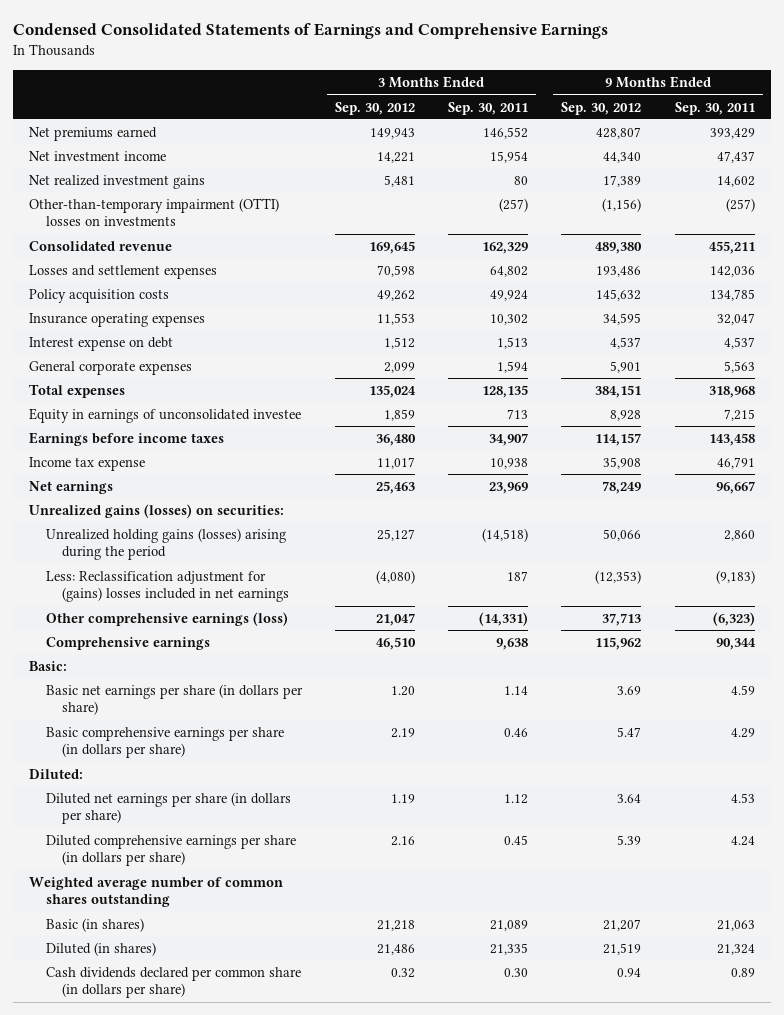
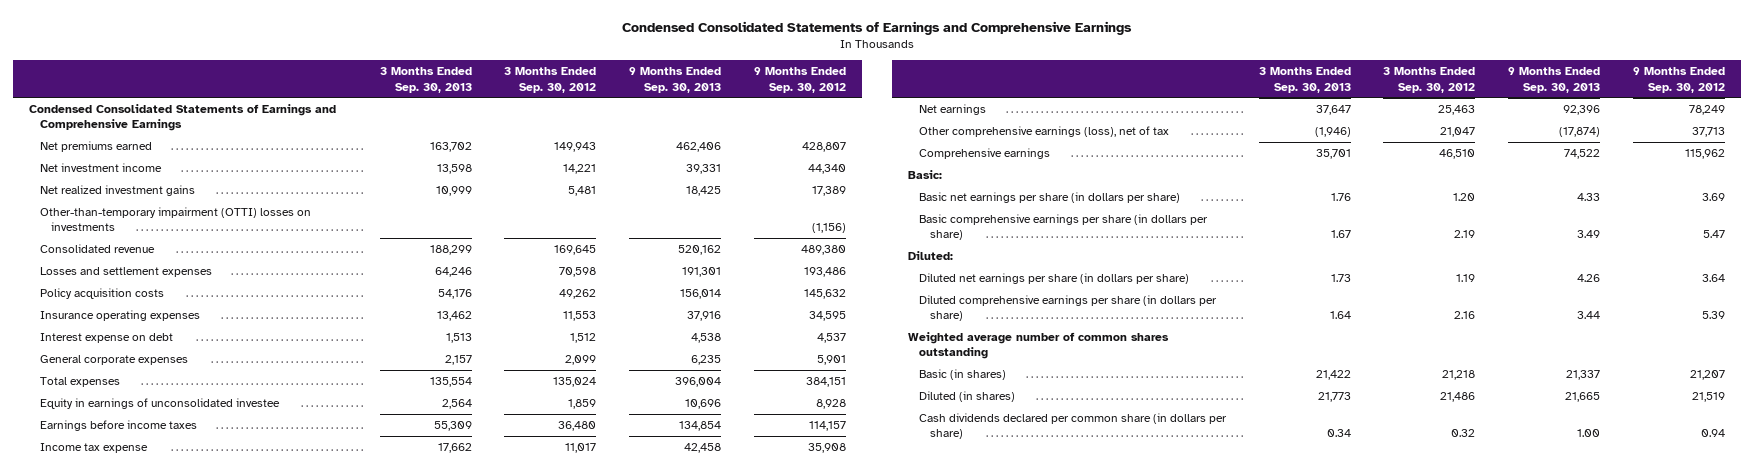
[448,101,529,115] Sep. 30, 2011 -> none
[674,101,755,115] Sep. 30, 2011 -> none
none -> [379,67,472,93] 3 Months Ended Sep. 30, 2013
none -> [628,67,721,93] 9 Months Ended Sep. 30, 2013
none -> [29,104,337,132] Condensed Consolidated Statements of Earnings and Comprehensive Earnings
[29,504,285,519] Unrealized gains (losses) on securities: -> none
[45,528,286,561] Unrealized holding gains (losses) arising during the period -> none
[45,571,290,603] Less: Reclassification adjustment for (gains) losses included in net earnings -> none
[45,612,288,627] Other comprehensive earnings (loss) -> [919,126,1170,138] Other comprehensive earnings (loss), net of tax

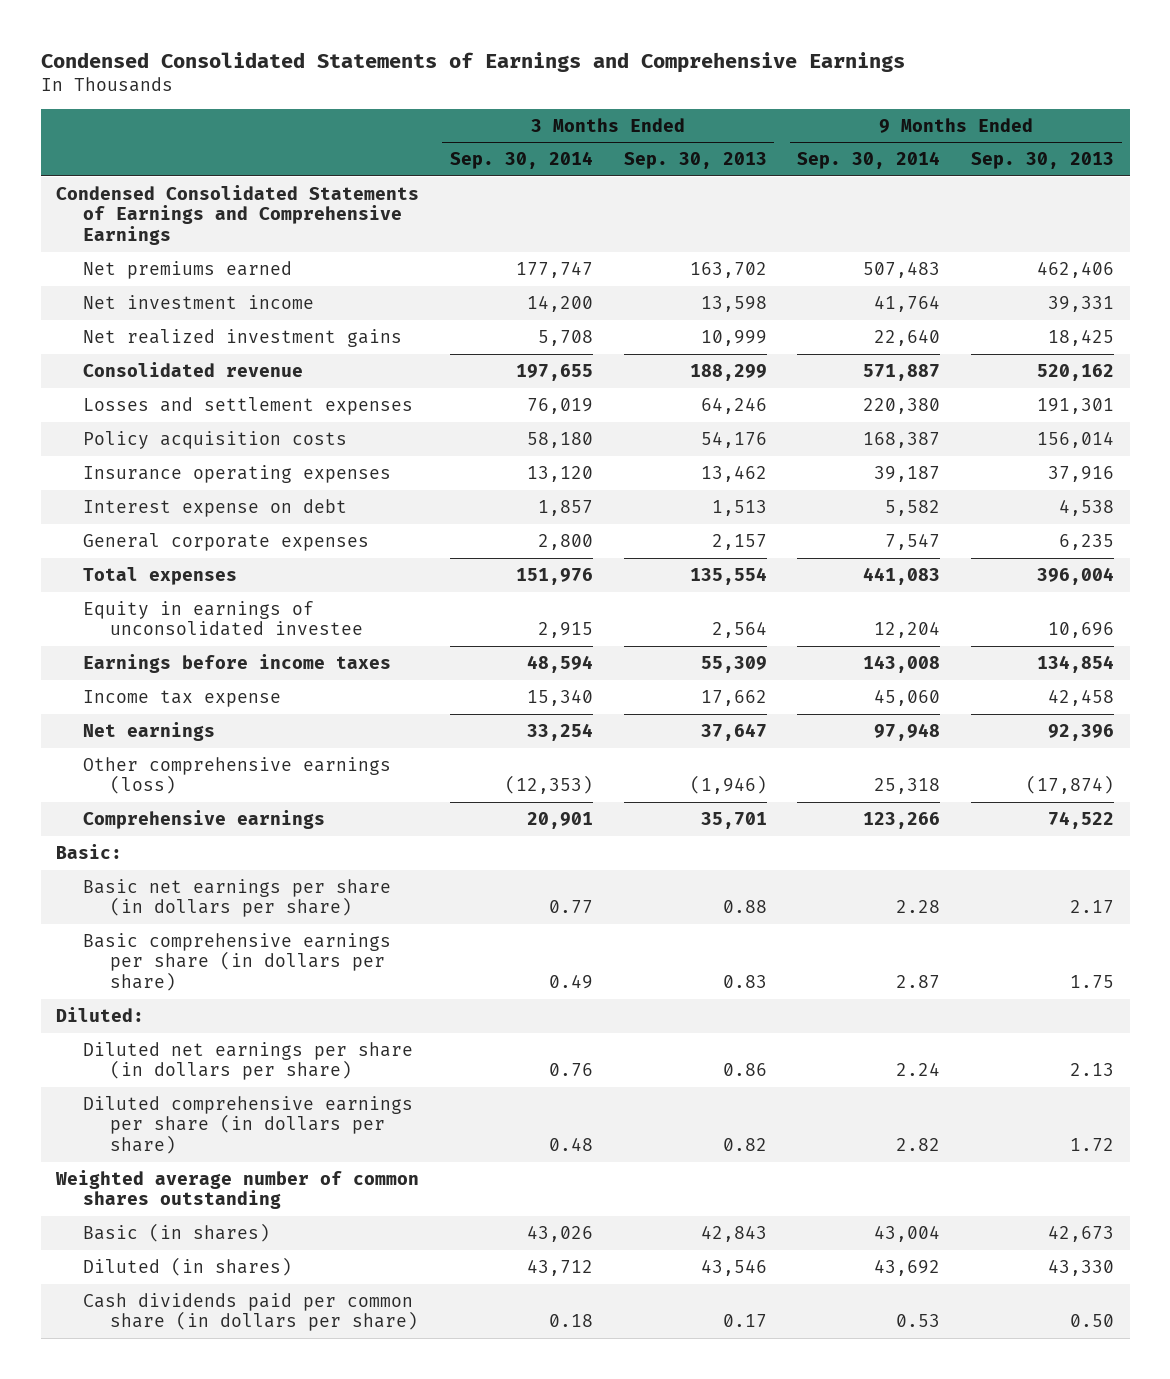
[504,67,597,93] 3 Months Ended Sep. 30, 2012 -> none
[753,67,846,93] 9 Months Ended Sep. 30, 2012 -> none
none -> [449,151,593,170] Sep. 30, 2014
none -> [797,151,941,170] Sep. 30, 2014
[40,207,312,232] Other-than-temporary impairment (OTTI) losses on investments -> none
[919,126,1170,138] Other comprehensive earnings (loss), net of tax -> [82,756,391,795] Other comprehensive earnings (loss)
[1330,193,1351,202] 1.76 -> [722,900,767,914] 0.88
[1577,193,1601,202] 4.33 -> [1070,900,1115,914] 2.17
[1330,230,1351,239] 1.67 -> [722,975,767,989] 0.83
[1577,230,1601,239] 3.49 -> [1070,975,1115,989] 1.75
[1330,274,1351,283] 1.73 -> [722,1063,767,1077] 0.86
[1577,274,1601,283] 4.26 -> [1070,1063,1115,1077] 2.13
[1329,311,1351,320] 1.64 -> [722,1138,767,1152] 0.82
[1577,311,1601,320] 3.44 -> [1070,1138,1115,1152] 1.72
[1315,370,1351,381] 21,422 -> [700,1224,767,1242] 42,843
[1566,370,1601,381] 21,337 -> [1048,1224,1115,1242] 42,673
[1317,392,1351,403] 21,773 -> [700,1258,767,1276] 43,546
[1565,392,1601,403] 21,665 -> [1048,1258,1115,1276] 43,330
[919,413,1228,440] Cash dividends declared per common share (in dollars per share) -> [82,1292,418,1332] Cash dividends paid per common share (in dollars per share)
[1326,429,1351,438] 0.34 -> [722,1314,767,1328] 0.17
[1577,429,1601,438] 1.00 -> [1070,1314,1115,1328] 0.50

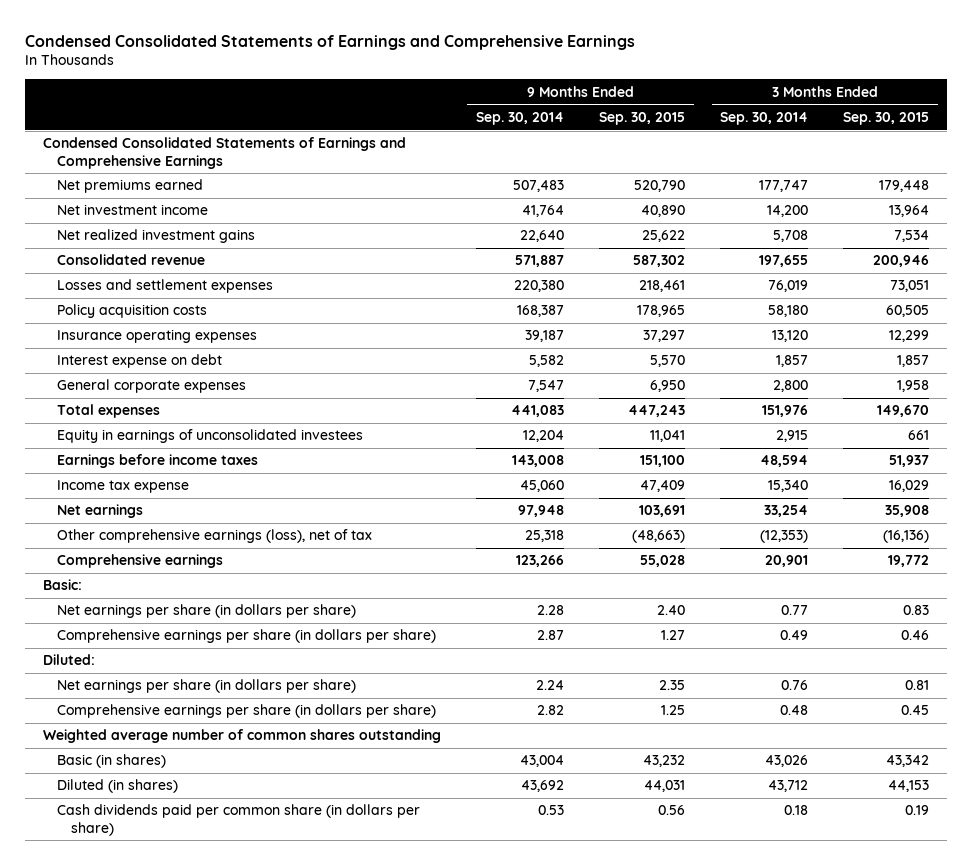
[623,152,767,170] Sep. 30, 2013 -> none
[971,152,1115,170] Sep. 30, 2013 -> none
none -> [599,111,686,125] Sep. 30, 2015
none -> [843,111,930,125] Sep. 30, 2015
[82,600,363,637] Equity in earnings of unconsolidated investee -> [57,429,364,444] Equity in earnings of unconsolidated investees
[82,756,391,795] Other comprehensive earnings (loss) -> [57,529,373,544] Other comprehensive earnings (loss), net of tax
[82,878,391,918] Basic net earnings per share (in dollars per share) -> [57,604,357,619] Net earnings per share (in dollars per share)
[82,932,391,992] Basic comprehensive earnings per share (in dollars per share) -> [57,629,437,644] Comprehensive earnings per share (in dollars per share)
[82,1041,413,1081] Diluted net earnings per share (in dollars per share) -> [57,679,357,694] Net earnings per share (in dollars per share)
[82,1095,413,1155] Diluted comprehensive earnings per share (in dollars per share) -> [57,704,437,719] Comprehensive earnings per share (in dollars per share)

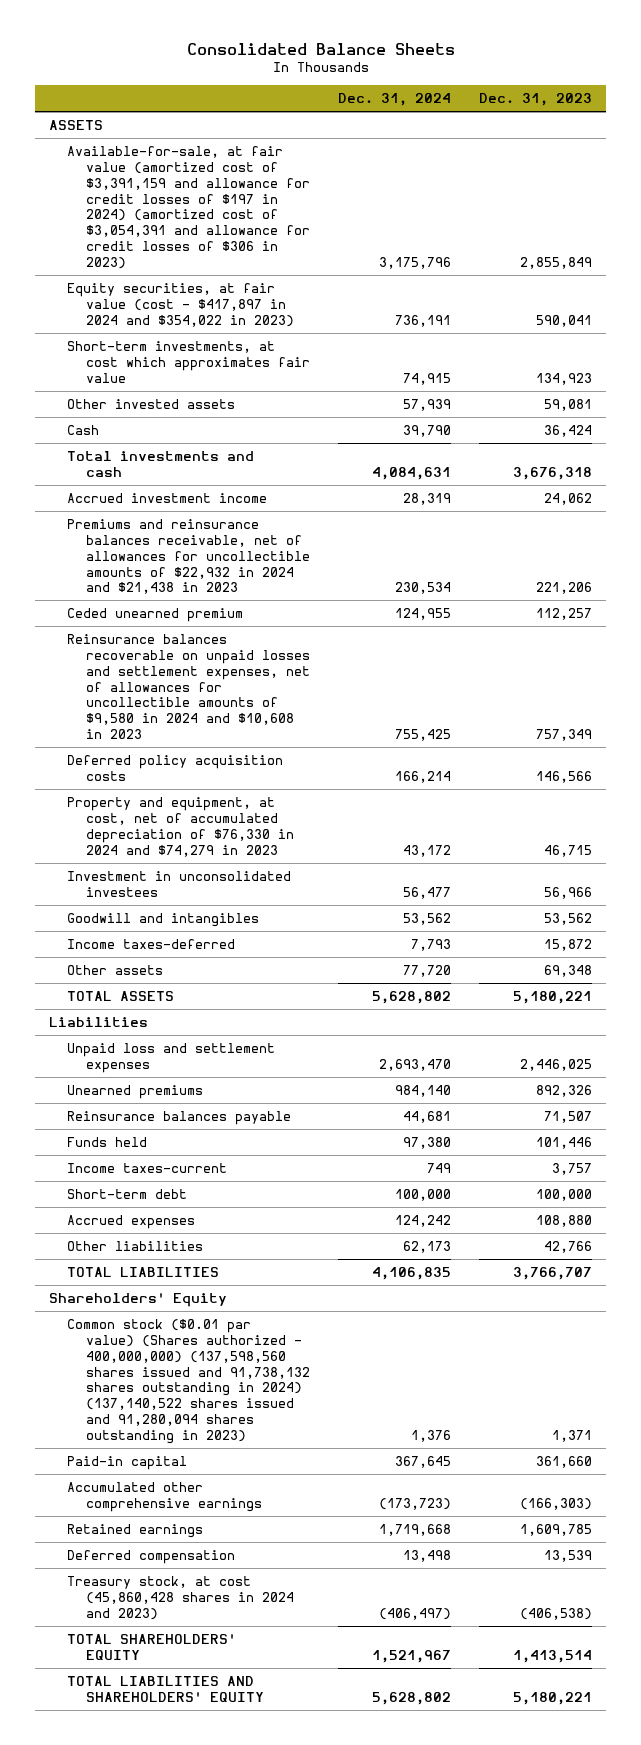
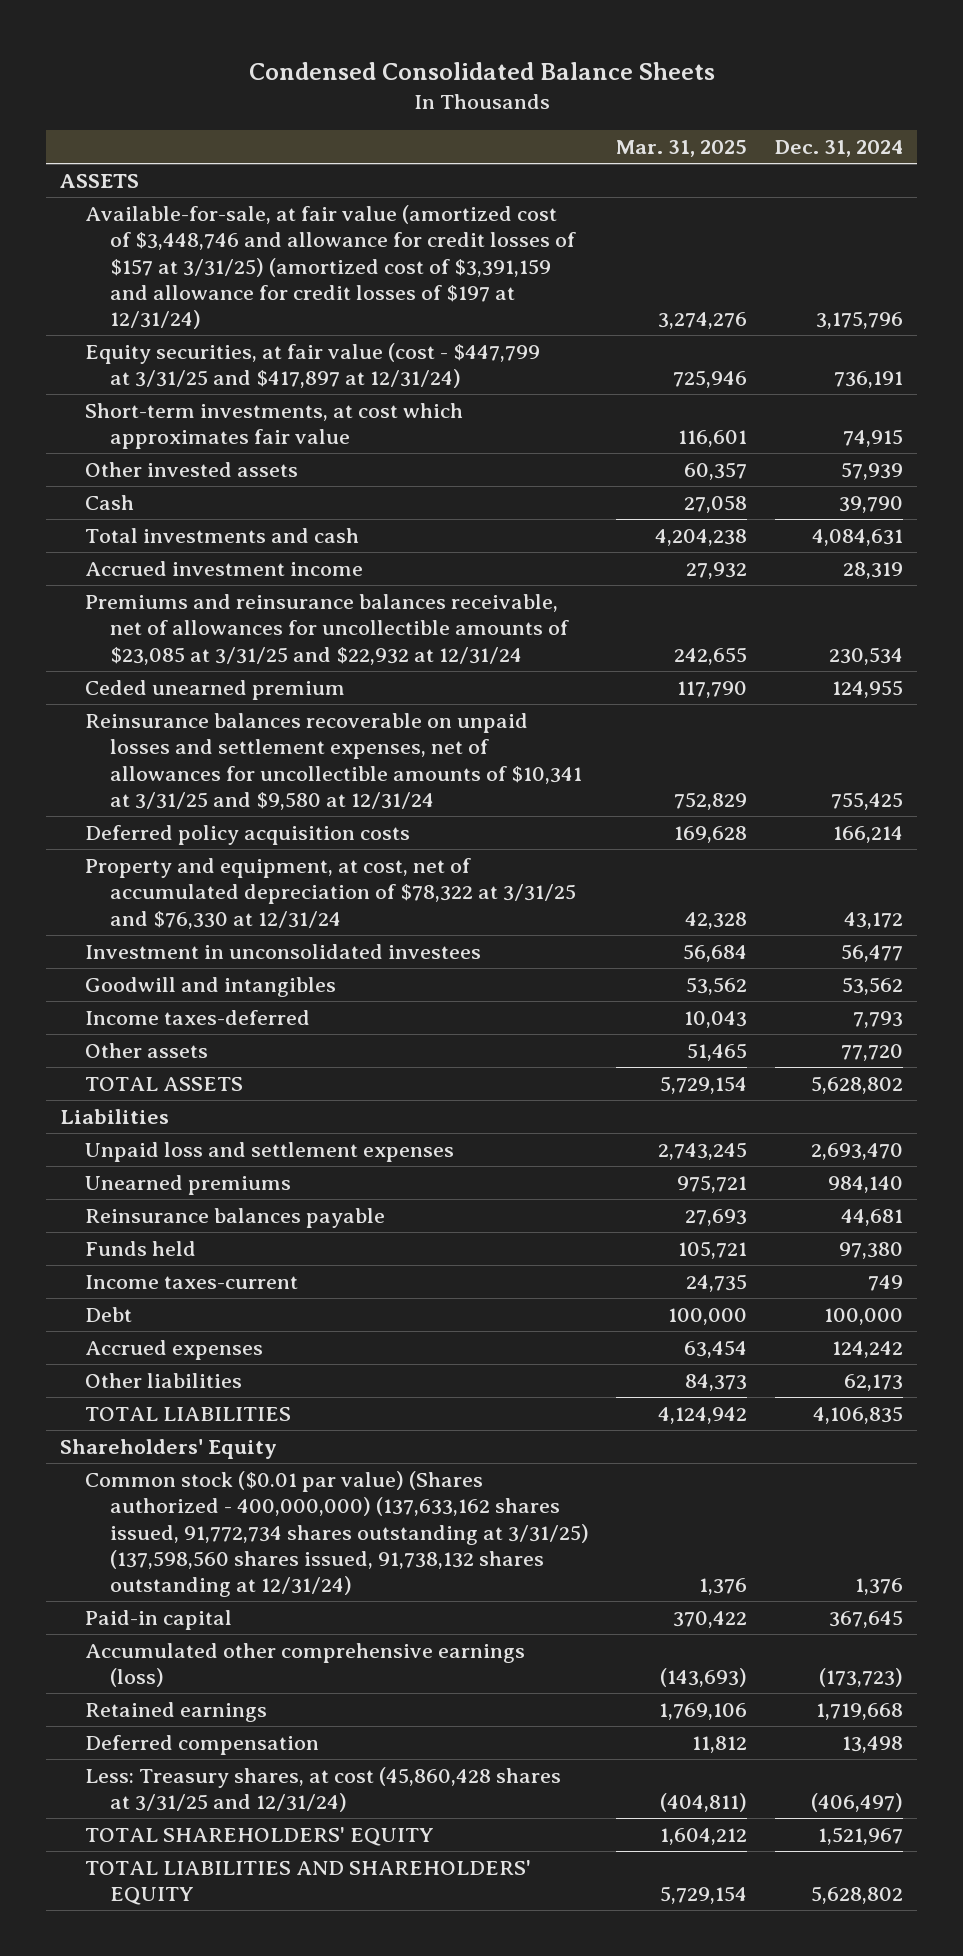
[186,42,455,55] Consolidated Balance Sheets -> [248,61,715,80] Condensed Consolidated Balance Sheets
[479,93,593,107] Dec. 31, 2023 -> none
none -> [616,140,748,158] Mar. 31, 2025
[67,145,310,270] Available-for-sale, at fair value (amortized cost of $3,391,159 and allowance for credit losses of $197 in 2024) (amortized cost of $3,054,391 and allowance for credit losses of $306 in 2023) -> [85,205,576,330] Available-for-sale, at fair value (amortized cost of $3,448,746 and allowance for credit losses of $157 at 3/31/25) (amortized cost of $3,391,159 and allowance for credit losses of $197 at 12/31/24)
[67,282,294,327] Equity securities, at fair value (cost - $417,897 in 2024 and $354,022 in 2023) -> [85,343,541,389] Equity securities, at fair value (cost - $447,799 at 3/31/25 and $417,897 at 12/31/24)
[67,518,310,595] Premiums and reinsurance balances receivable, net of allowances for uncollectible amounts of $22,932 in 2024 and $21,438 in 2023 -> [85,594,569,665] Premiums and reinsurance balances receivable, net of allowances for uncollectible amounts of $23,085 at 3/31/25 and $22,932 at 12/31/24
[67,633,310,740] Reinsurance balances recoverable on unpaid losses and settlement expenses, net of allowances for uncollectible amounts of $9,580 in 2024 and $10,608 in 2023 -> [85,713,582,810] Reinsurance balances recoverable on unpaid losses and settlement expenses, net of allowances for uncollectible amounts of $10,341 at 3/31/25 and $9,580 at 12/31/24
[67,796,294,857] Property and equipment, at cost, net of accumulated depreciation of $76,330 in 2024 and $74,279 in 2023 -> [85,858,576,929] Property and equipment, at cost, net of accumulated depreciation of $78,322 at 3/31/25 and $76,330 at 12/31/24
[67,1188,188,1199] Short-term debt -> none
none -> [85,1307,133,1323] Debt
[67,1318,310,1445] Common stock ($0.01 par value) (Shares authorized - 400,000,000) (137,598,560 shares issued and 91,738,132 shares outstanding in 2024) (137,140,522 shares issued and 91,280,094 shares outstanding in 2023) -> [85,1471,589,1598] Common stock ($0.01 par value) (Shares authorized - 400,000,000) (137,633,162 shares issued, 91,772,734 shares outstanding at 3/31/25) (137,598,560 shares issued, 91,738,132 shares outstanding at 12/31/24)
[67,1481,262,1512] Accumulated other comprehensive earnings -> [85,1643,526,1688] Accumulated other comprehensive earnings (loss)
[67,1575,294,1620] Treasury stock, at cost (45,860,428 shares in 2024 and 2023) -> [85,1767,562,1813] Less: Treasury shares, at cost (45,860,428 shares at 3/31/25 and 12/31/24)

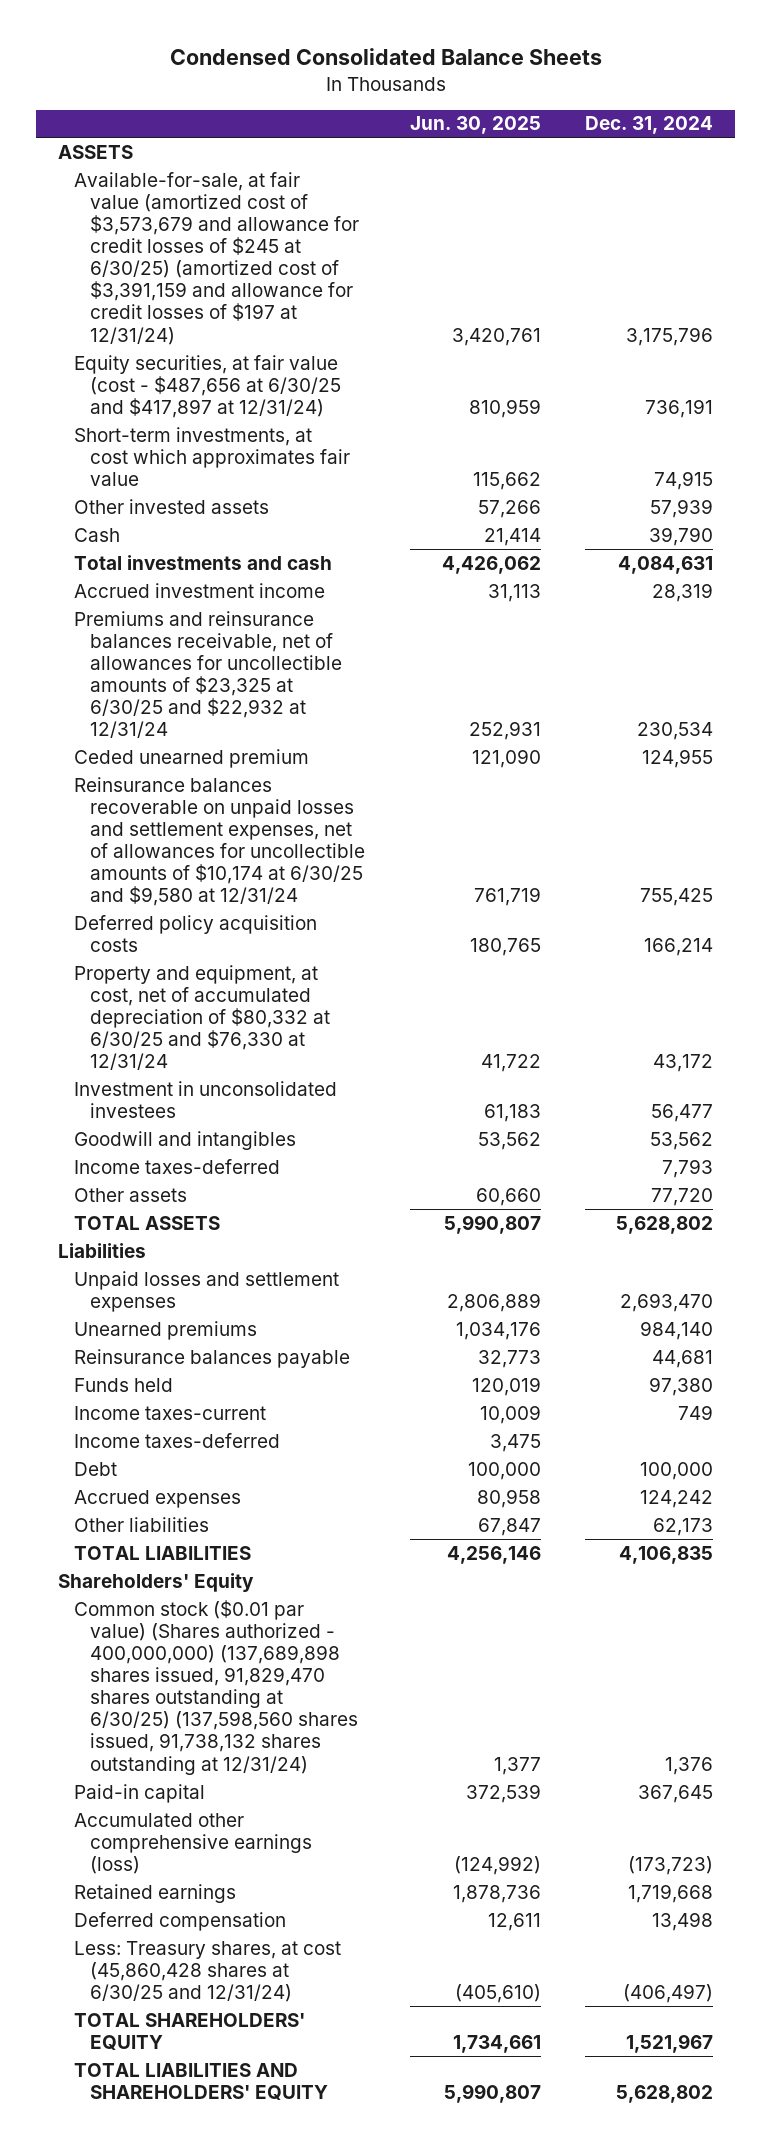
[616,140,748,158] Mar. 31, 2025 -> none
none -> [409,116,541,135] Jun. 30, 2025
[85,205,576,330] Available-for-sale, at fair value (amortized cost of $3,448,746 and allowance for credit losses of $157 at 3/31/25) (amortized cost of $3,391,159 and allowance for credit losses of $197 at 12/31/24) -> [74,171,359,345] Available-for-sale, at fair value (amortized cost of $3,573,679 and allowance for credit losses of $245 at 6/30/25) (amortized cost of $3,391,159 and allowance for credit losses of $197 at 12/31/24)
[85,343,541,389] Equity securities, at fair value (cost - $447,799 at 3/31/25 and $417,897 at 12/31/24) -> [74,354,341,419] Equity securities, at fair value (cost - $487,656 at 6/30/25 and $417,897 at 12/31/24)
[85,594,569,665] Premiums and reinsurance balances receivable, net of allowances for uncollectible amounts of $23,085 at 3/31/25 and $22,932 at 12/31/24 -> [74,610,342,739] Premiums and reinsurance balances receivable, net of allowances for uncollectible amounts of $23,325 at 6/30/25 and $22,932 at 12/31/24
[85,713,582,810] Reinsurance balances recoverable on unpaid losses and settlement expenses, net of allowances for uncollectible amounts of $10,341 at 3/31/25 and $9,580 at 12/31/24 -> [74,776,365,907] Reinsurance balances recoverable on unpaid losses and settlement expenses, net of allowances for uncollectible amounts of $10,174 at 6/30/25 and $9,580 at 12/31/24
[85,858,576,929] Property and equipment, at cost, net of accumulated depreciation of $78,322 at 3/31/25 and $76,330 at 12/31/24 -> [74,964,330,1071] Property and equipment, at cost, net of accumulated depreciation of $80,332 at 6/30/25 and $76,330 at 12/31/24
[85,1142,455,1163] Unpaid loss and settlement expenses -> [74,1270,340,1312] Unpaid losses and settlement expenses
none -> [74,1432,281,1448] Income taxes-deferred
[85,1471,589,1598] Common stock ($0.01 par value) (Shares authorized - 400,000,000) (137,633,162 shares issued, 91,772,734 shares outstanding at 3/31/25) (137,598,560 shares issued, 91,738,132 shares outstanding at 12/31/24) -> [74,1599,358,1775] Common stock ($0.01 par value) (Shares authorized - 400,000,000) (137,689,898 shares issued, 91,829,470 shares outstanding at 6/30/25) (137,598,560 shares issued, 91,738,132 shares outstanding at 12/31/24)
[85,1767,562,1813] Less: Treasury shares, at cost (45,860,428 shares at 3/31/25 and 12/31/24) -> [74,1940,342,2003] Less: Treasury shares, at cost (45,860,428 shares at 6/30/25 and 12/31/24)

